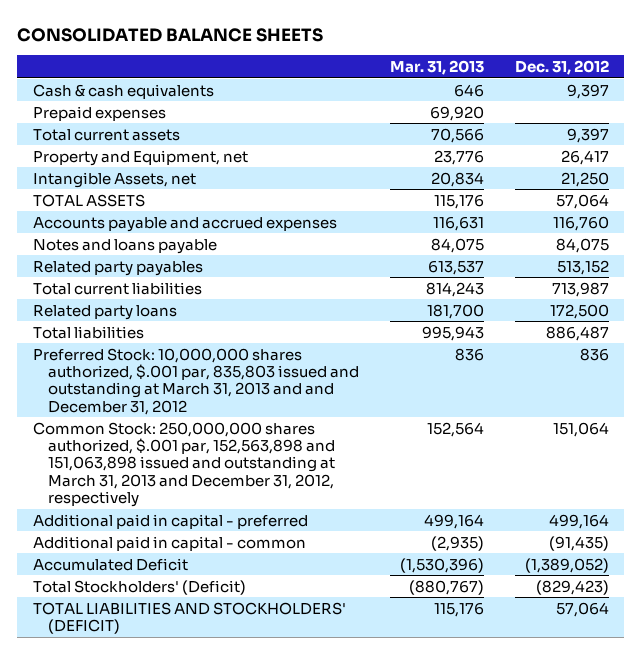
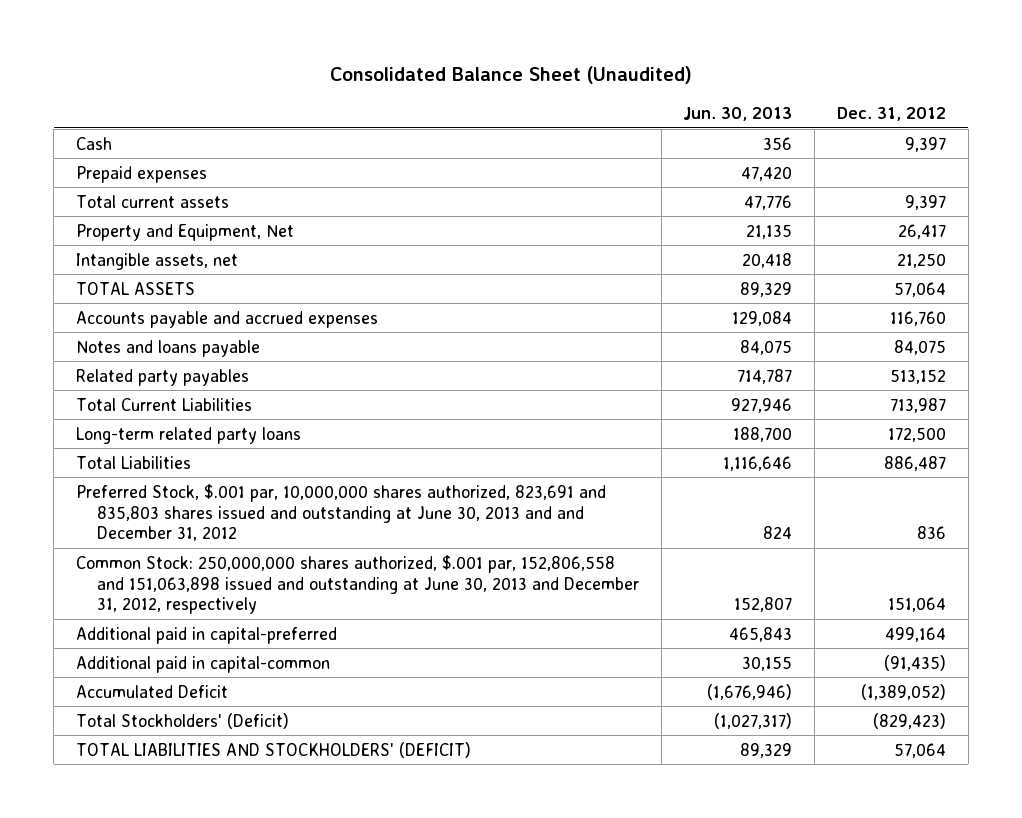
[17,27,324,42] CONSOLIDATED BALANCE SHEETS -> [329,65,692,84] Consolidated Balance Sheet (Unaudited)
[389,60,484,76] Mar. 31, 2013 -> none
none -> [683,106,793,121] Jun. 30, 2013
[32,83,214,99] Cash & cash equivalents -> [76,136,113,150] Cash
[32,149,248,166] Property and Equipment, net -> [76,223,295,241] Property and Equipment, Net
[32,171,196,188] Intangible Assets, net -> [76,252,239,270] Intangible assets, net
[32,281,202,295] Total current liabilities -> [76,397,253,411] Total Current Liabilities
[32,304,177,320] Related party loans -> [76,426,302,444] Long-term related party loans
[32,325,144,339] Total liabilities -> [76,455,192,469] Total Liabilities
[32,347,360,415] Preferred Stock: 10,000,000 shares authorized, $.001 par, 835,803 issued and outstanding at March 31, 2013 and and December 31, 2012 -> [76,483,607,542] Preferred Stock, $.001 par, 10,000,000 shares authorized, 823,691 and 835,803 shares issued and outstanding at June 30, 2013 and and December 31, 2012
[32,421,336,508] Common Stock: 250,000,000 shares authorized, $.001 par, 152,563,898 and 151,063,898 issued and outstanding at March 31, 2013 and December 31, 2012, respectively -> [76,554,639,615] Common Stock: 250,000,000 shares authorized, $.001 par, 152,806,558 and 151,063,898 issued and outstanding at June 30, 2013 and December 31, 2012, respectively
[32,513,308,529] Additional paid in capital - preferred -> [76,626,338,644] Additional paid in capital-preferred
[32,535,306,551] Additional paid in capital - common -> [76,655,331,673] Additional paid in capital-common

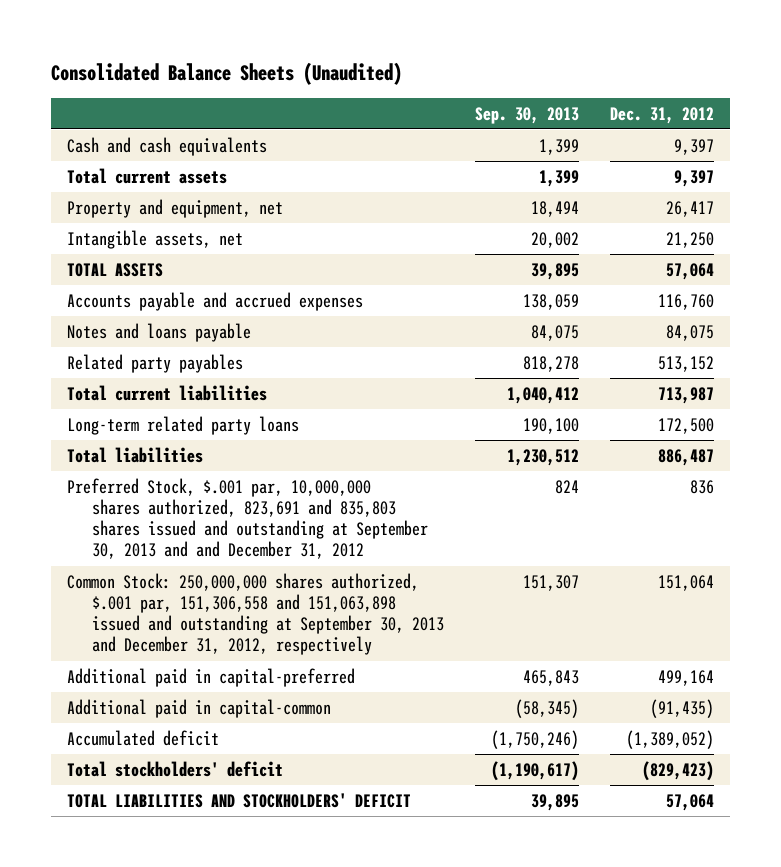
[329,65,692,84] Consolidated Balance Sheet (Unaudited) -> [51,61,403,85] Consolidated Balance Sheets (Unaudited)
[683,106,793,121] Jun. 30, 2013 -> none
none -> [475,106,580,124] Sep. 30, 2013
[76,165,208,183] Prepaid expenses -> none
[76,136,113,150] Cash -> [66,136,267,156] Cash and cash equivalents
[76,223,295,241] Property and Equipment, Net -> [66,198,283,218] Property and equipment, net
[76,397,253,411] Total Current Liabilities -> [66,384,267,401] Total current liabilities
[76,455,192,469] Total Liabilities -> [66,446,203,463] Total liabilities
[76,483,607,542] Preferred Stock, $.001 par, 10,000,000 shares authorized, 823,691 and 835,803 shares issued and outstanding at June 30, 2013 and and December 31, 2012 -> [66,477,429,560] Preferred Stock, $.001 par, 10,000,000 shares authorized, 823,691 and 835,803 shares issued and outstanding at September 30, 2013 and and December 31, 2012
[76,554,639,615] Common Stock: 250,000,000 shares authorized, $.001 par, 152,806,558 and 151,063,898 issued and outstanding at June 30, 2013 and December 31, 2012, respectively -> [66,572,445,656] Common Stock: 250,000,000 shares authorized, $.001 par, 151,306,558 and 151,063,898 issued and outstanding at September 30, 2013 and December 31, 2012, respectively
[76,684,229,698] Accumulated Deficit -> [66,729,219,746] Accumulated deficit
[76,712,290,729] Total Stockholders' (Deficit) -> [66,760,283,777] Total stockholders' deficit
[76,741,472,758] TOTAL LIABILITIES AND STOCKHOLDERS' (DEFICIT) -> [66,792,411,808] TOTAL LIABILITIES AND STOCKHOLDERS' DEFICIT

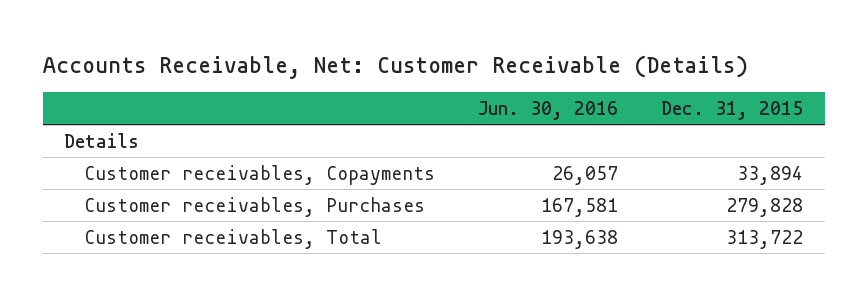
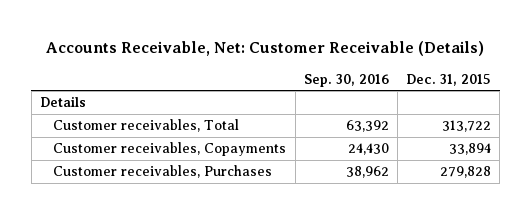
[478,100,619,120] Jun. 30, 2016 -> none
none -> [303,73,389,87] Sep. 30, 2016
[84,228,383,249] Customer receivables, Total -> [53,119,240,133] Customer receivables, Total

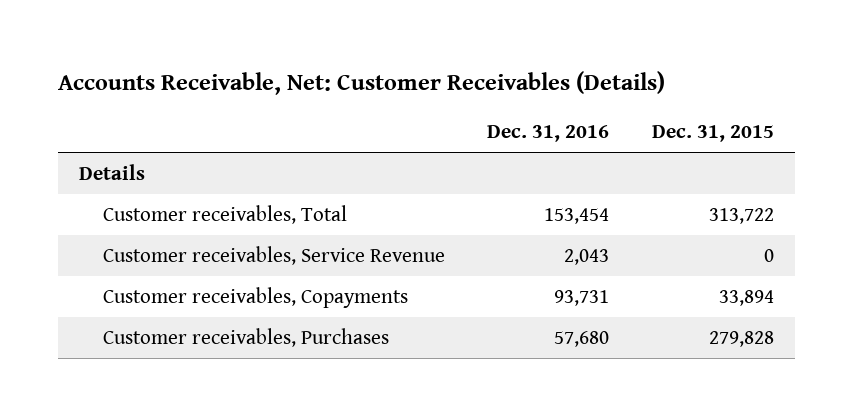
[46,41,485,57] Accounts Receivable, Net: Customer Receivable (Details) -> [57,71,665,96] Accounts Receivable, Net: Customer Receivables (Details)
[303,73,389,87] Sep. 30, 2016 -> none
none -> [487,125,610,143] Dec. 31, 2016
none -> [103,245,446,265] Customer receivables, Service Revenue

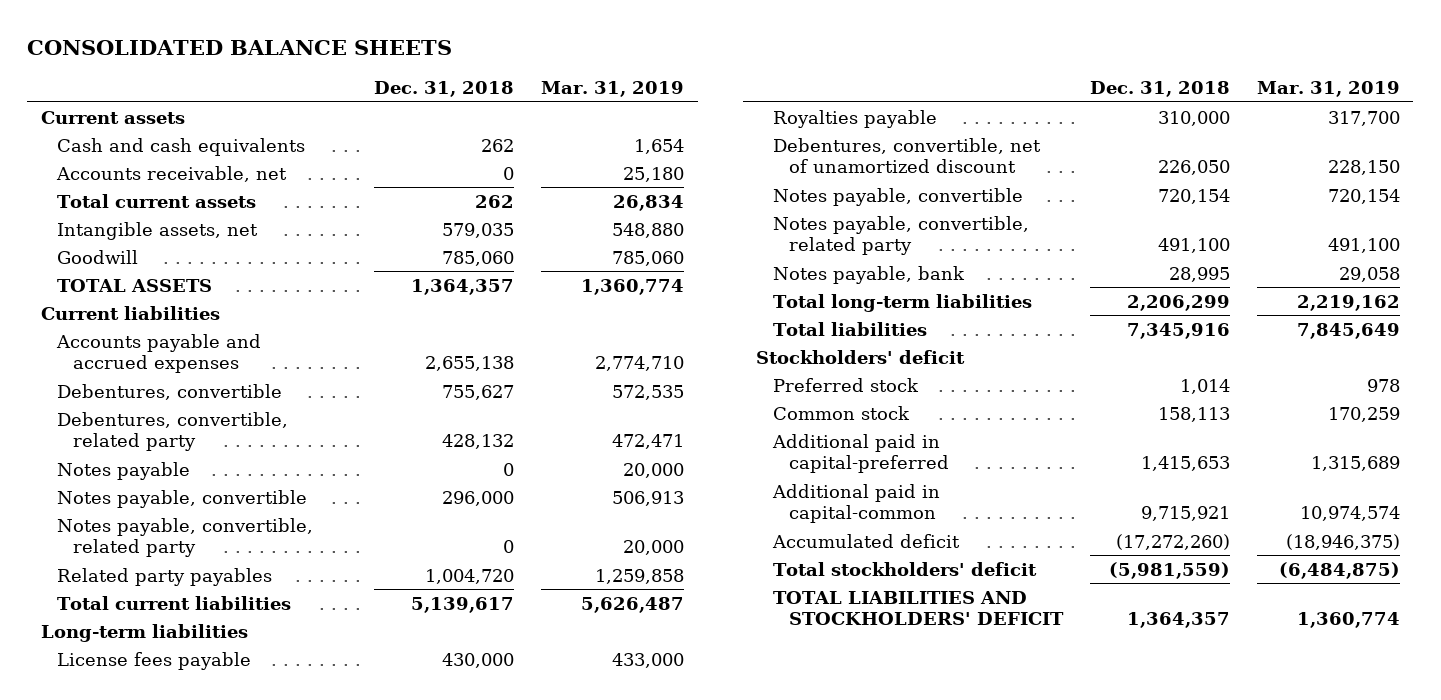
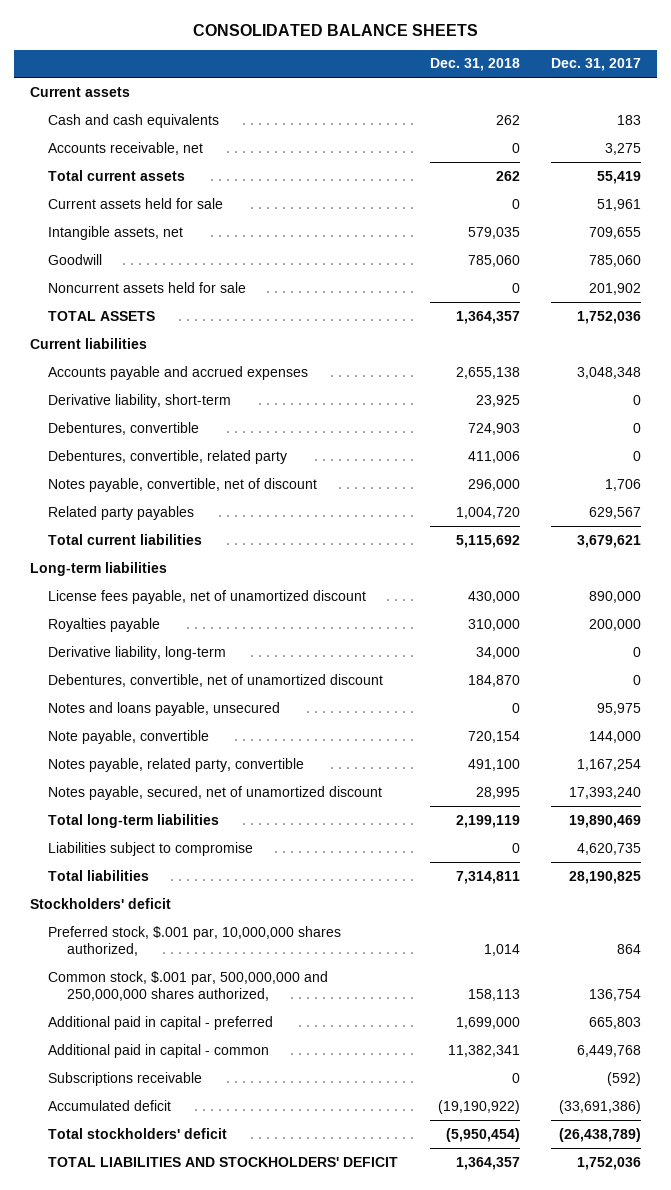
[541,80,685,97] Mar. 31, 2019 -> none
none -> [551,58,642,72] Dec. 31, 2017
none -> [48,197,224,209] Current assets held for sale
none -> [48,281,247,293] Noncurrent assets held for sale
[56,461,190,480] Notes payable -> none
[56,517,313,558] Notes payable, convertible, related party -> none
none -> [48,393,232,408] Derivative liability, short-term
[442,384,515,400] 755,627 -> [467,422,520,435] 724,903
[442,434,515,450] 428,132 -> [467,450,520,463] 411,006
[56,489,307,508] Notes payable, convertible -> [48,477,318,492] Notes payable, convertible, net of discount
[411,596,515,613] 5,139,617 -> [455,534,520,548] 5,115,692
[56,651,251,670] License fees payable -> [48,589,367,604] License fees payable, net of unamortized discount
none -> [48,645,227,660] Derivative liability, long-term
[1157,160,1230,176] 226,050 -> [467,674,520,687] 184,870
none -> [48,701,281,716] Notes and loans payable, unsecured
[772,187,1023,206] Notes payable, convertible -> [48,729,210,744] Note payable, convertible
[772,215,1029,256] Notes payable, convertible, related party -> [48,757,305,772] Notes payable, related party, convertible
[772,265,965,284] Notes payable, bank -> [48,785,383,800] Notes payable, secured, net of unamortized discount
[1126,294,1230,311] 2,206,299 -> [455,814,520,828] 2,199,119
none -> [48,841,254,856] Liabilities subject to compromise
[1126,322,1230,339] 7,345,916 -> [455,870,520,884] 7,314,811
[772,377,919,392] Preferred stock -> [48,925,342,956] Preferred stock, $.001 par, 10,000,000 shares authorized,
[772,405,910,420] Common stock -> [48,970,329,1001] Common stock, $.001 par, 500,000,000 and 250,000,000 shares authorized,
[771,433,949,474] Additional paid in capital-preferred -> [48,1015,274,1030] Additional paid in capital - preferred
[1140,456,1230,472] 1,415,653 -> [455,1016,520,1029] 1,699,000
[771,483,940,524] Additional paid in capital-common -> [48,1043,270,1058] Additional paid in capital - common
[1140,506,1230,522] 9,715,921 -> [447,1044,520,1057] 11,382,341
none -> [48,1071,203,1086] Subscriptions receivable
[1115,533,1230,550] (17,272,260) -> [437,1099,520,1114] (19,190,922)
[1108,561,1230,579] (5,981,559) -> [445,1127,520,1142] (5,950,454)

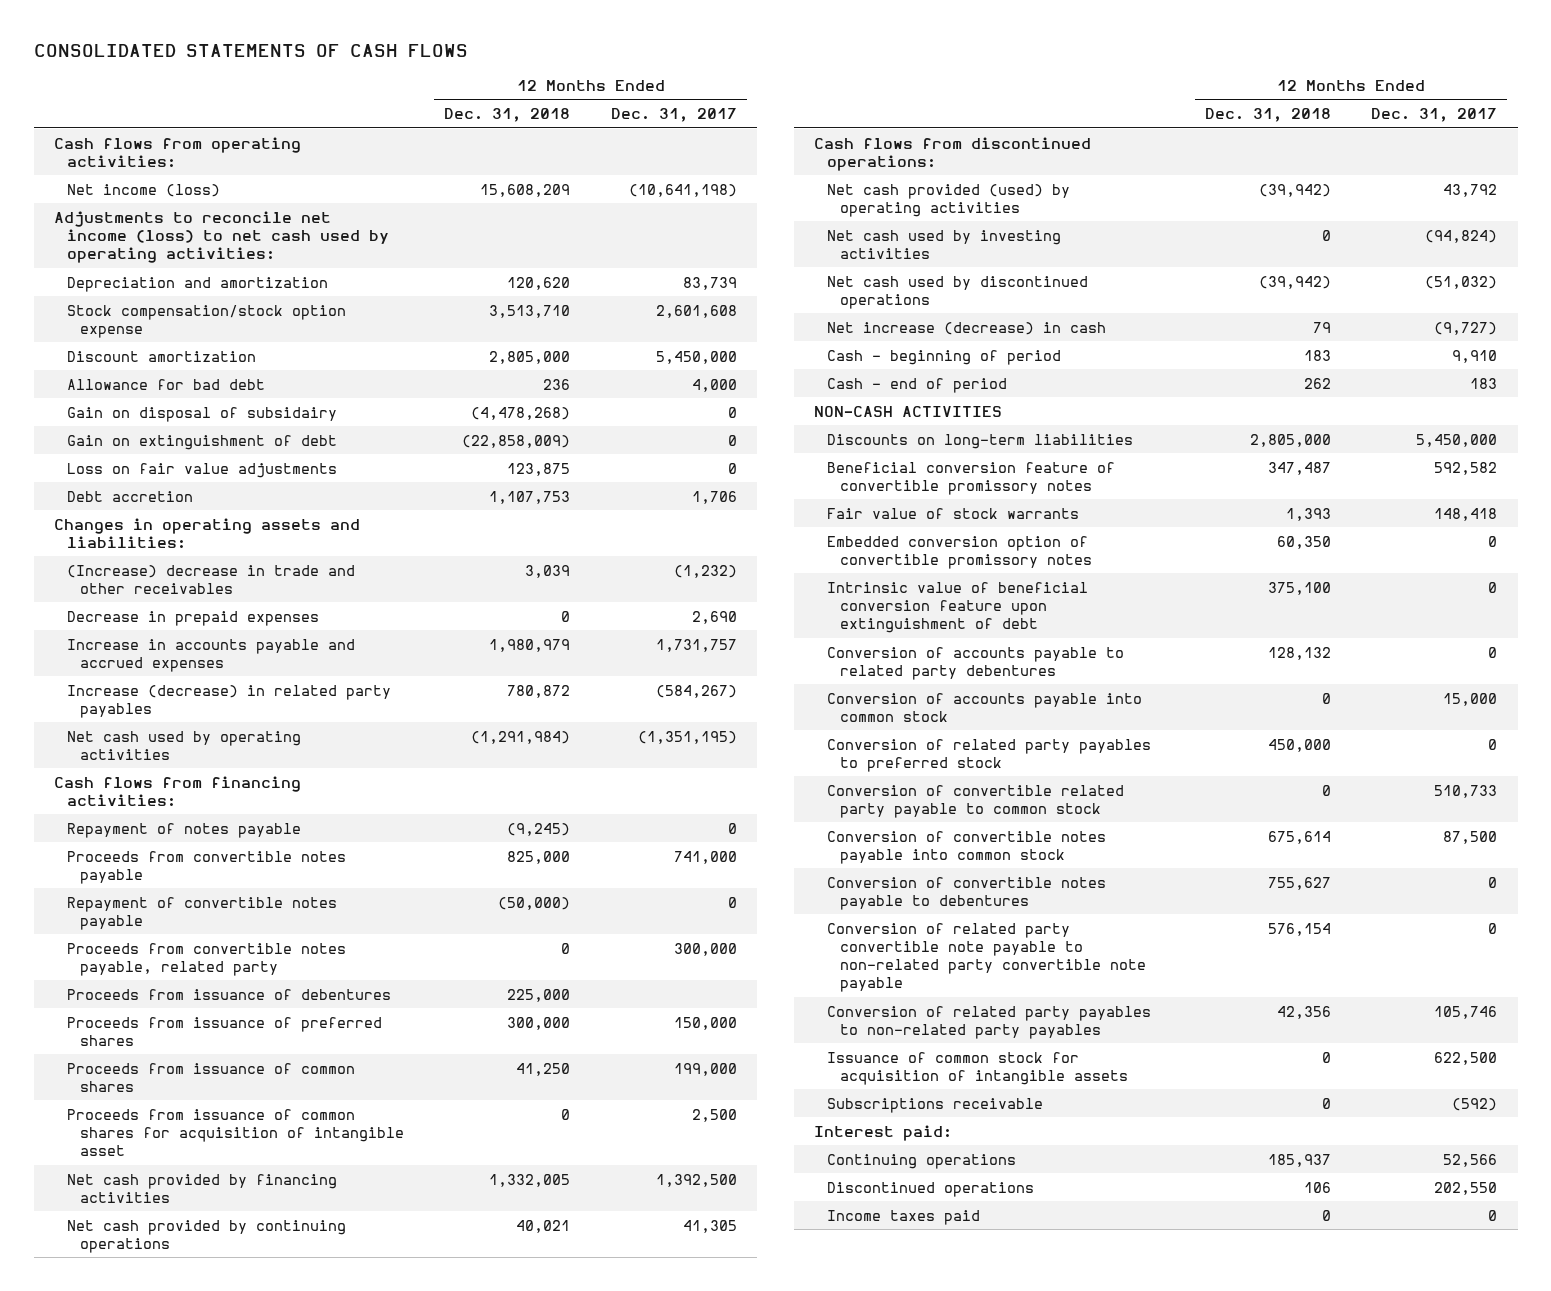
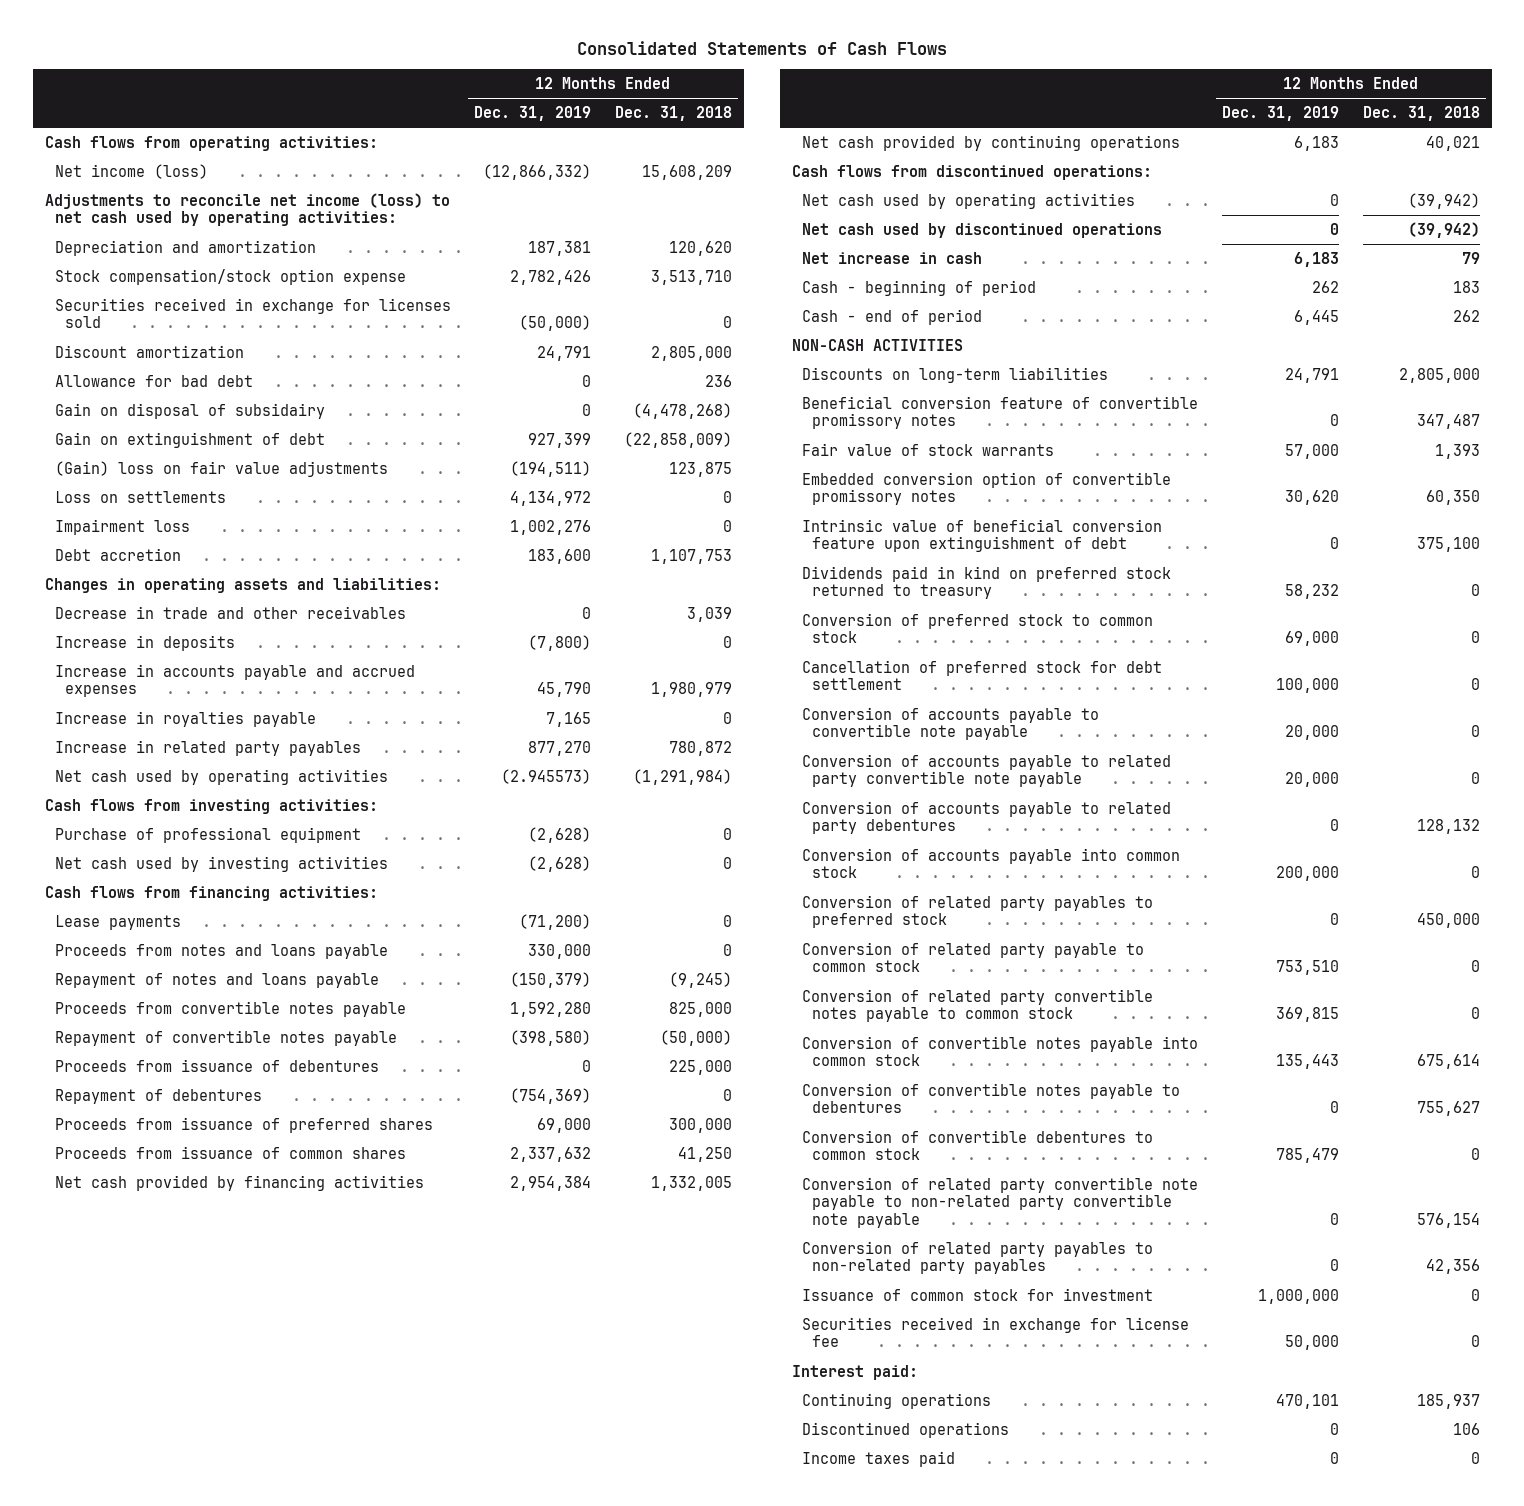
[33,43,468,57] CONSOLIDATED STATEMENTS OF CASH FLOWS -> [577,40,948,55] Consolidated Statements of Cash Flows
[611,108,738,123] Dec. 31, 2017 -> none
none -> [474,105,592,121] Dec. 31, 2019
none -> [54,297,451,329] Securities received in exchange for licenses sold
[66,462,337,478] Loss on fair value adjustments -> [54,460,388,477] (Gain) loss on fair value adjustments
none -> [54,490,226,503] Loss on settlements
none -> [54,518,190,535] Impairment loss
[66,610,319,626] Decrease in prepaid expenses -> none
[66,564,355,594] (Increase) decrease in trade and other receivables -> [54,605,406,619] Decrease in trade and other receivables
none -> [54,634,235,651] Increase in deposits
none -> [54,710,316,727] Increase in royalties payable
[66,684,391,718] Increase (decrease) in related party payables -> [54,739,361,756] Increase in related party payables
none -> [44,798,378,814] Cash flows from investing activities:
none -> [54,826,361,843] Purchase of professional equipment
[827,229,1062,259] Net cash used by investing activities -> [54,855,388,872] Net cash used by investing activities
none -> [54,914,181,930] Lease payments
none -> [54,943,388,959] Proceeds from notes and loans payable
[66,822,301,838] Repayment of notes payable -> [54,972,379,988] Repayment of notes and loans payable
[66,942,346,976] Proceeds from convertible notes payable, related party -> none
none -> [54,1088,262,1104] Repayment of debentures
[66,1108,404,1157] Proceeds from issuance of common shares for acquisition of intangible asset -> none
[827,183,1071,217] Net cash provided (used) by operating activities -> [802,192,1136,209] Net cash used by operating activities
[827,321,1107,335] Net increase (decrease) in cash -> [802,251,983,264] Net increase in cash
none -> [802,565,1172,600] Dividends paid in kind on preferred stock returned to treasury
none -> [802,612,1154,644] Conversion of preferred stock to common stock
none -> [802,659,1163,691] Cancellation of preferred stock for debt settlement
none -> [802,706,1100,741] Conversion of accounts payable to convertible note payable
none -> [802,753,1172,788] Conversion of accounts payable to related party convertible note payable
none -> [802,941,1145,973] Conversion of related party payable to common stock
[827,784,1125,818] Conversion of convertible related party payable to common stock -> [802,988,1154,1023] Conversion of related party convertible notes payable to common stock
none -> [802,1129,1154,1161] Conversion of convertible debentures to common stock
[827,1097,1044,1113] Subscriptions receivable -> none
[827,1051,1129,1085] Issuance of common stock for acquisition of intangible assets -> [802,1287,1154,1301] Issuance of common stock for investment
none -> [802,1316,1190,1348] Securities received in exchange for license fee

